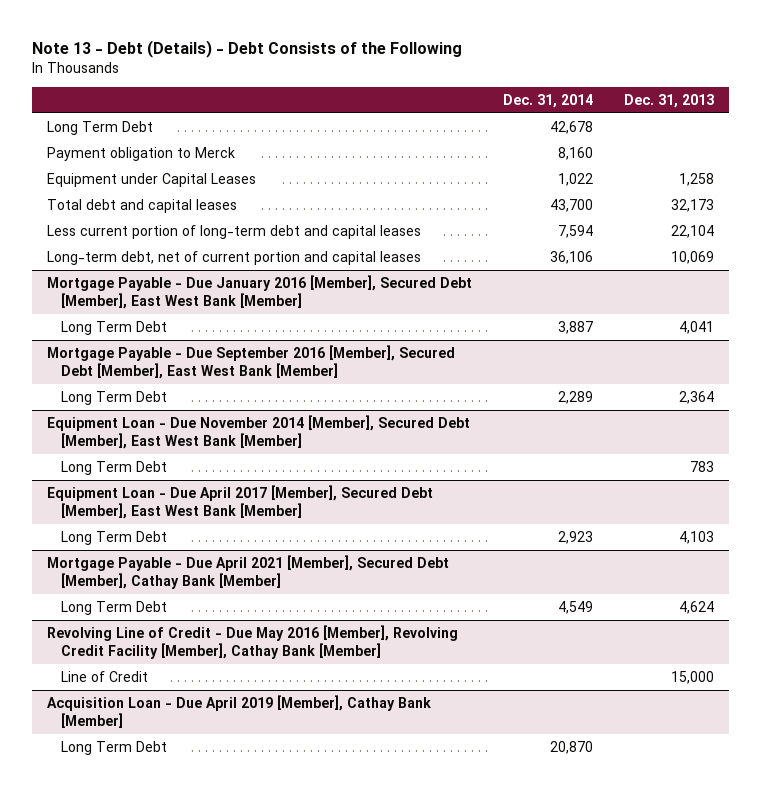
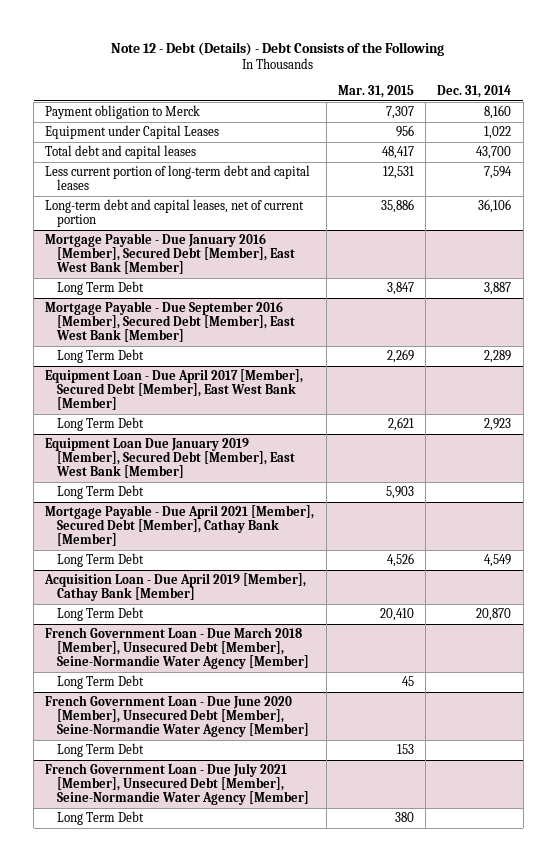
[31,39,462,58] Note 13 - Debt (Details) - Debt Consists of the Following -> [111,41,445,56] Note 12 - Debt (Details) - Debt Consists of the Following
[623,93,714,108] Dec. 31, 2013 -> none
none -> [337,85,414,99] Mar. 31, 2015
[47,121,154,136] Long Term Debt -> none
[47,251,422,266] Long-term debt, net of current portion and capital leases -> [45,198,305,228] Long-term debt and capital leases, net of current portion
[47,415,471,449] Equipment Loan - Due November 2014 [Member], Secured Debt [Member], East West Bank [Member] -> none
[61,461,168,476] Long Term Debt -> none
none -> [45,437,296,479] Equipment Loan Due January 2019 [Member], Secured Debt [Member], East West Bank [Member]
none -> [57,484,145,499] Long Term Debt
[47,625,459,659] Revolving Line of Credit - Due May 2016 [Member], Revolving Credit Facility [Member], Cathay Bank [Member] -> none
[61,671,149,683] Line of Credit -> none
none -> [45,626,310,670] French Government Loan - Due March 2018 [Member], Unsecured Debt [Member], Seine-Normandie Water Agency [Member]
none -> [57,674,145,689] Long Term Debt
none -> [45,694,310,738] French Government Loan - Due June 2020 [Member], Unsecured Debt [Member], Seine-Normandie Water Agency [Member]
none -> [57,742,145,757] Long Term Debt
none -> [45,762,310,806] French Government Loan - Due July 2021 [Member], Unsecured Debt [Member], Seine-Normandie Water Agency [Member]
none -> [57,810,145,825] Long Term Debt

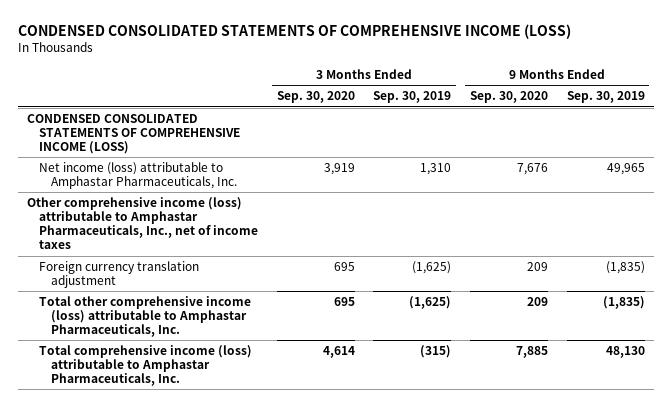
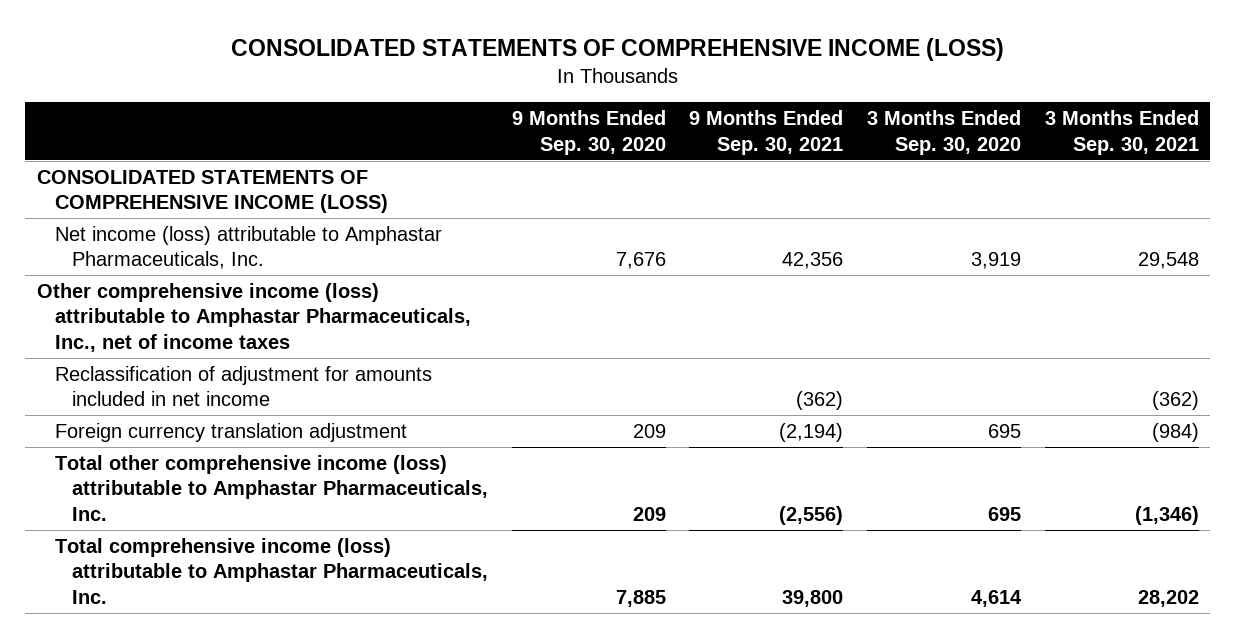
[17,24,571,40] CONDENSED CONSOLIDATED STATEMENTS OF COMPREHENSIVE INCOME (LOSS) -> [230,37,1004,61] CONSOLIDATED STATEMENTS OF COMPREHENSIVE INCOME (LOSS)
[373,91,452,104] Sep. 30, 2019 -> none
[566,91,645,104] Sep. 30, 2019 -> none
none -> [689,110,844,155] 9 Months Ended Sep. 30, 2021
none -> [1044,110,1199,155] 3 Months Ended Sep. 30, 2021
[26,113,240,155] CONDENSED CONSOLIDATED STATEMENTS OF COMPREHENSIVE INCOME (LOSS) -> [36,169,388,214] CONSOLIDATED STATEMENTS OF COMPREHENSIVE INCOME (LOSS)
none -> [54,365,432,407] Reclassification of adjustment for amounts included in net income

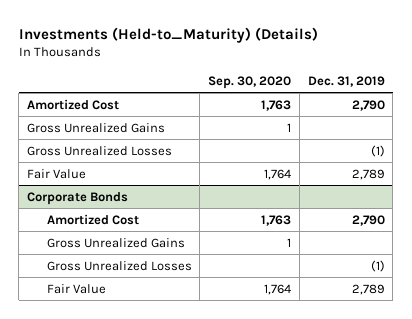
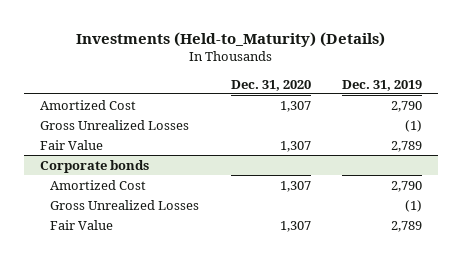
[208,75,292,89] Sep. 30, 2020 -> none
none -> [230,79,311,91] Dec. 31, 2020
[27,122,166,133] Gross Unrealized Gains -> none
[27,191,129,205] Corporate Bonds -> [39,159,149,173] Corporate bonds
[46,237,185,248] Gross Unrealized Gains -> none

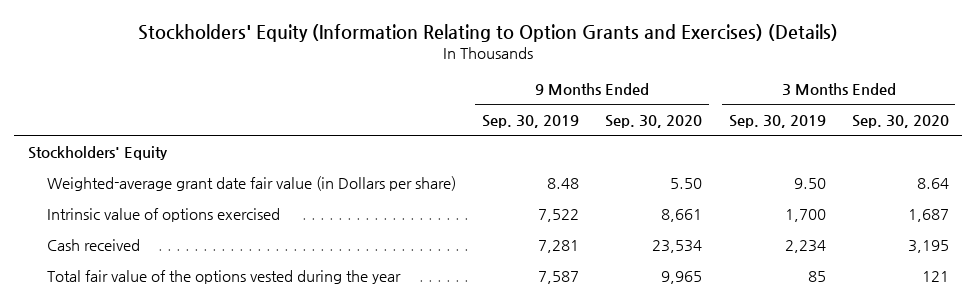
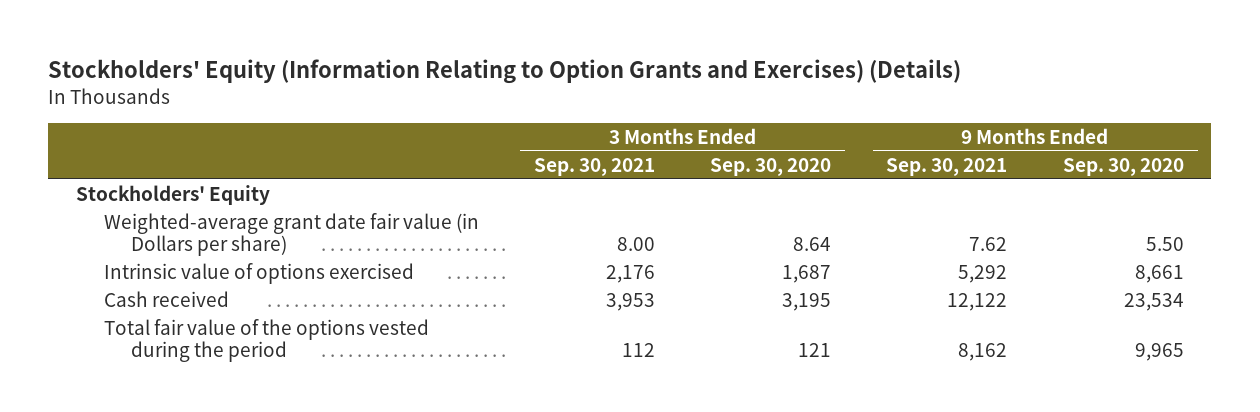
[481,114,579,128] Sep. 30, 2019 -> none
[728,114,826,128] Sep. 30, 2019 -> none
none -> [533,157,655,176] Sep. 30, 2021
none -> [886,157,1008,176] Sep. 30, 2021
[46,269,401,284] Total fair value of the options vested during the year -> [103,318,429,363] Total fair value of the options vested during the period

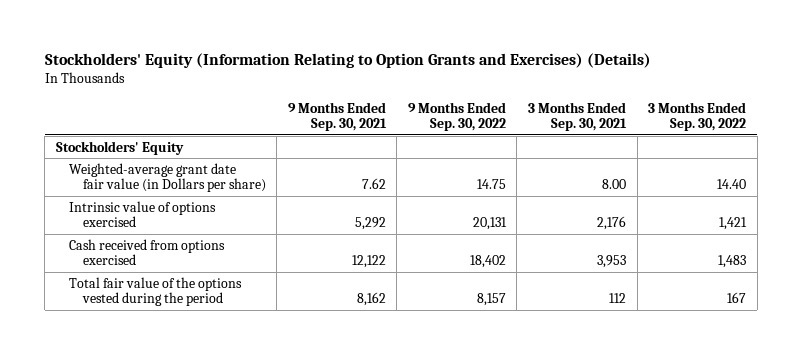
[710,157,832,176] Sep. 30, 2020 -> none
[1062,157,1184,176] Sep. 30, 2020 -> none
none -> [407,101,506,131] 9 Months Ended Sep. 30, 2022
none -> [648,101,747,131] 3 Months Ended Sep. 30, 2022
[103,290,229,307] Cash received -> [69,238,226,266] Cash received from options exercised

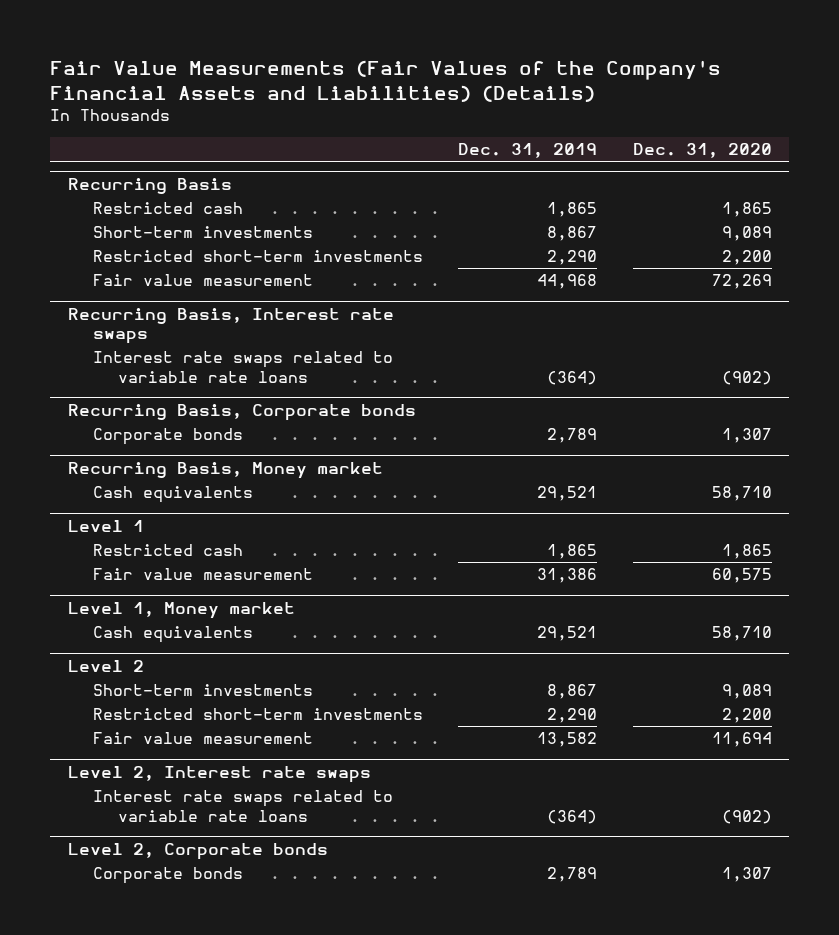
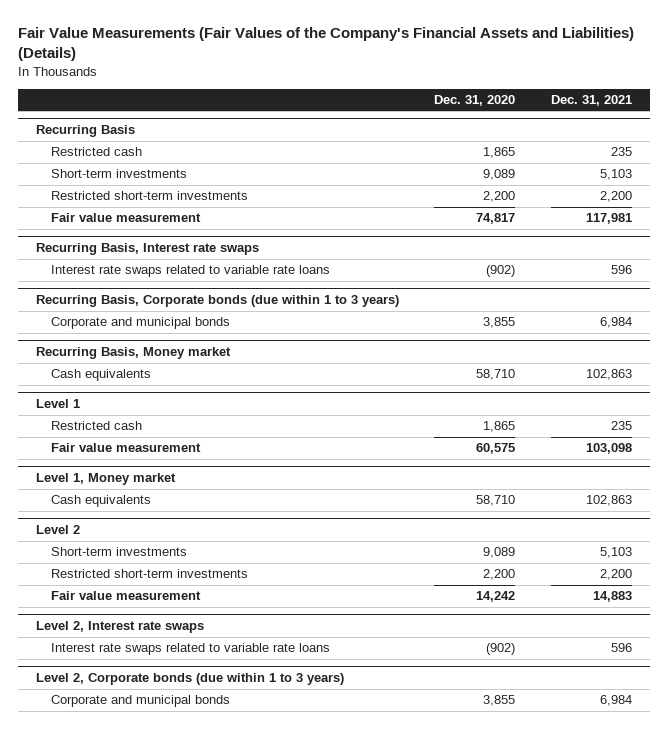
[458,143,598,159] Dec. 31, 2019 -> none
none -> [551,95,633,107] Dec. 31, 2021
[711,273,772,289] 72,269 -> [476,213,516,225] 74,817
[67,403,416,421] Recurring Basis, Corporate bonds -> none
none -> [35,295,399,308] Recurring Basis, Corporate bonds (due within 1 to 3 years)
[92,427,243,445] Corporate bonds -> [51,317,231,330] Corporate and municipal bonds
[721,427,772,443] 1,307 -> [483,317,516,329] 3,855
[711,731,772,747] 11,694 -> [476,591,516,603] 14,242
[67,842,328,860] Level 2, Corporate bonds -> none
none -> [35,673,344,686] Level 2, Corporate bonds (due within 1 to 3 years)
[92,866,243,884] Corporate bonds -> [51,695,231,708] Corporate and municipal bonds
[721,866,772,882] 1,307 -> [483,695,516,707] 3,855

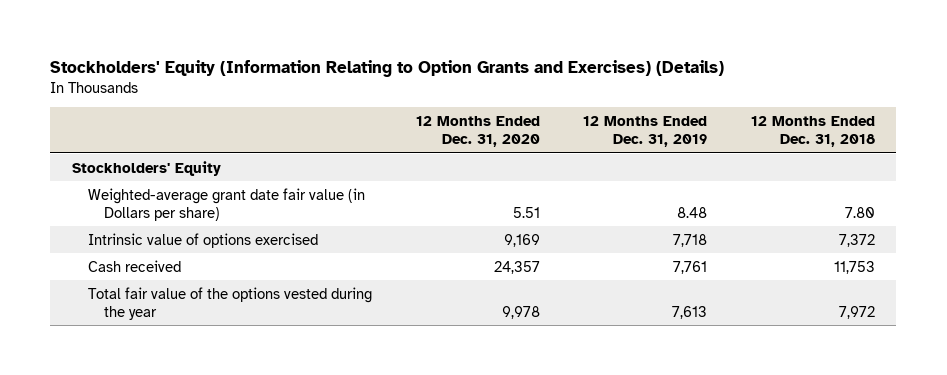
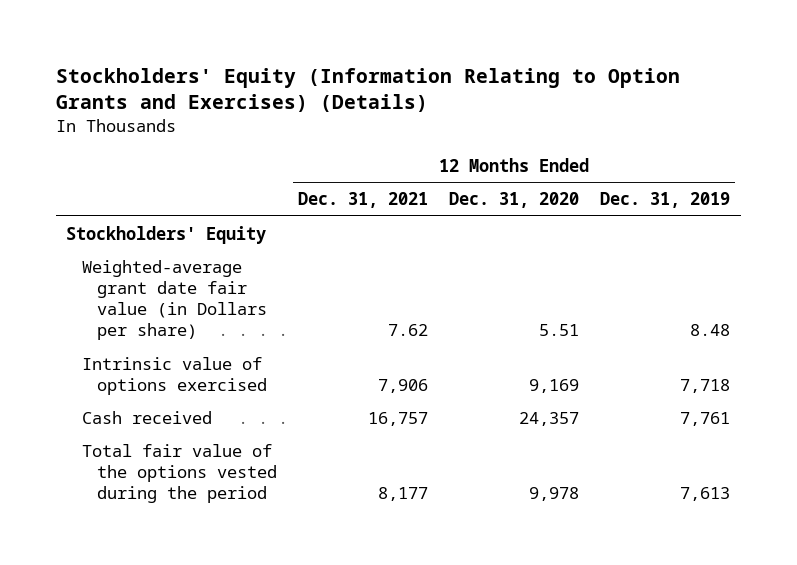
[750,115,875,148] 12 Months Ended Dec. 31, 2018 -> none
none -> [298,192,429,209] Dec. 31, 2021
[87,286,372,320] Total fair value of the options vested during the year -> [81,443,278,504] Total fair value of the options vested during the period

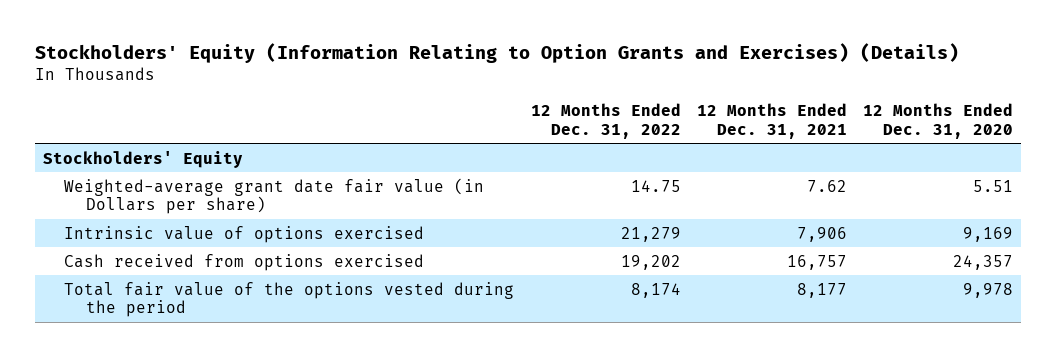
[600,192,731,209] Dec. 31, 2019 -> none
none -> [530,102,681,139] 12 Months Ended Dec. 31, 2022
[81,410,212,424] Cash received -> [64,253,425,271] Cash received from options exercised

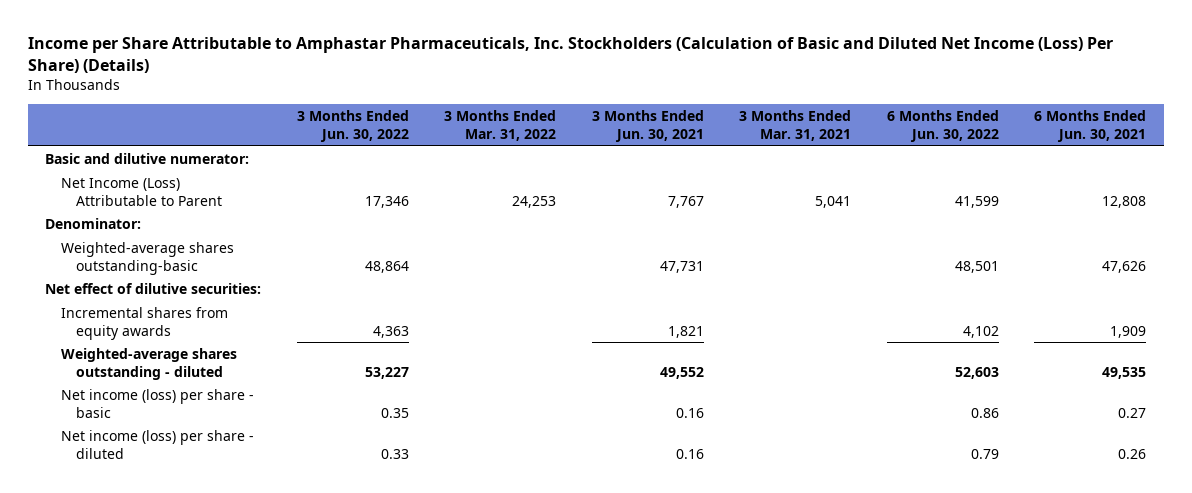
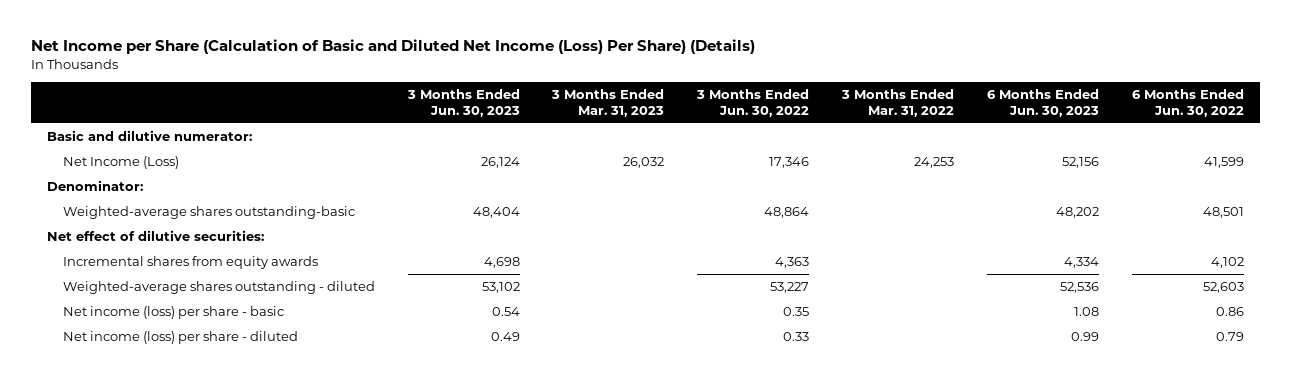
[27,37,1113,74] Income per Share Attributable to Amphastar Pharmaceuticals, Inc. Stockholders (Calculation of Basic and Diluted Net Income (Loss) Per Share) (Details) -> [30,38,755,54] Net Income per Share (Calculation of Basic and Diluted Net Income (Loss) Per Share) (Details)
[591,110,704,142] 3 Months Ended Jun. 30, 2021 -> none
[739,110,852,141] 3 Months Ended Mar. 31, 2021 -> none
[1034,110,1147,142] 6 Months Ended Jun. 30, 2021 -> none
none -> [406,88,520,118] 3 Months Ended Jun. 30, 2023
none -> [551,88,665,118] 3 Months Ended Mar. 31, 2023
none -> [986,88,1099,118] 6 Months Ended Jun. 30, 2023
[60,177,222,206] Net Income (Loss) Attributable to Parent -> [62,156,179,170] Net Income (Loss)

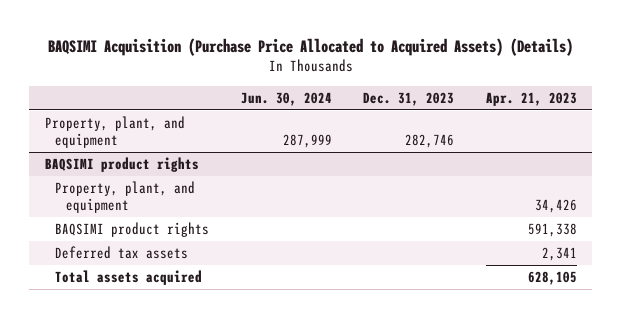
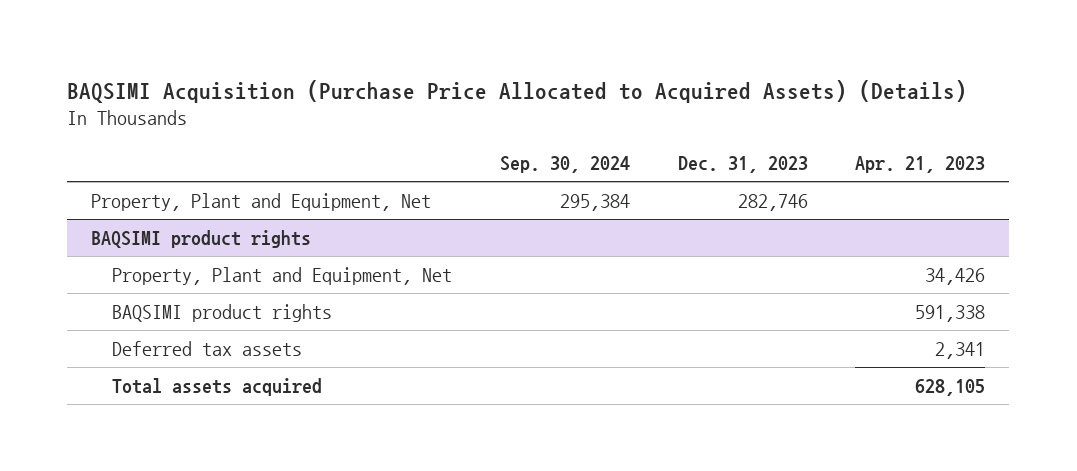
[240,91,332,106] Jun. 30, 2024 -> none
none -> [499,156,630,174] Sep. 30, 2024
[44,116,185,148] Property, plant, and equipment -> [91,192,432,211] Property, Plant and Equipment, Net
[55,181,196,213] Property, plant, and equipment -> [111,266,452,285] Property, Plant and Equipment, Net

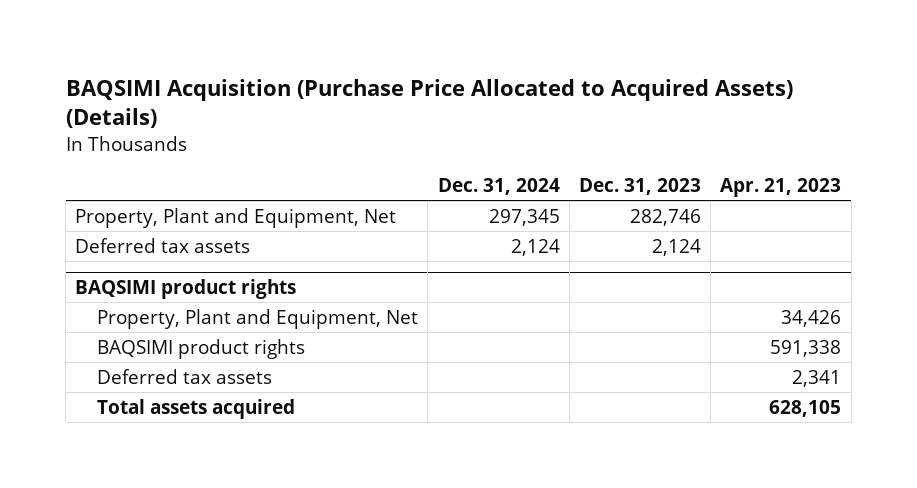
[499,156,630,174] Sep. 30, 2024 -> none
none -> [437,178,560,196] Dec. 31, 2024
none -> [75,237,251,253] Deferred tax assets

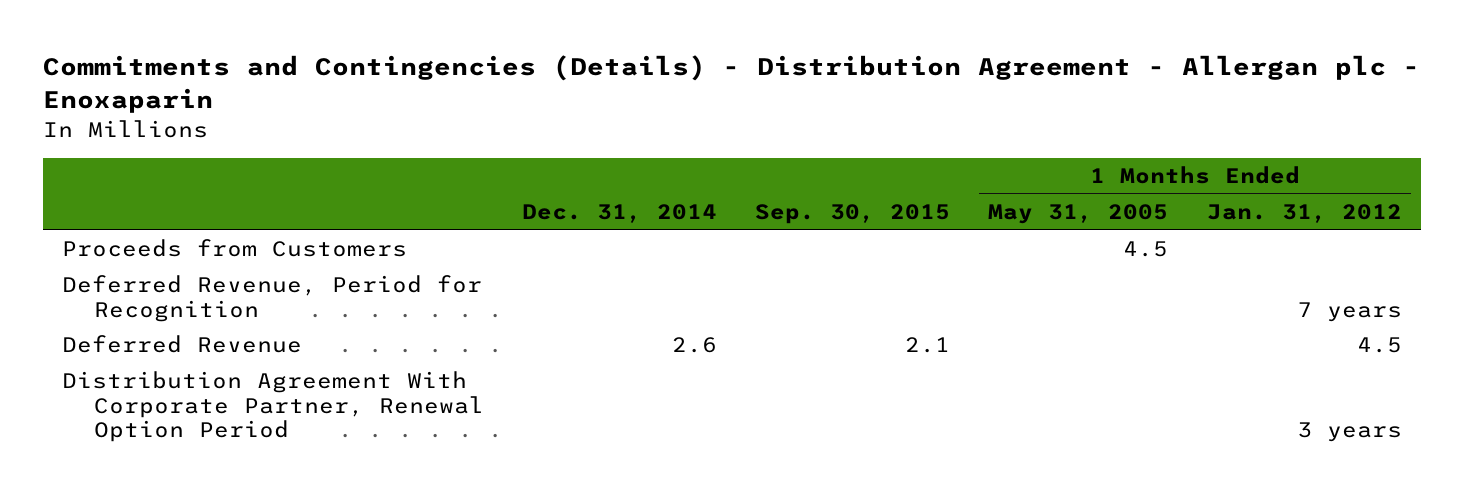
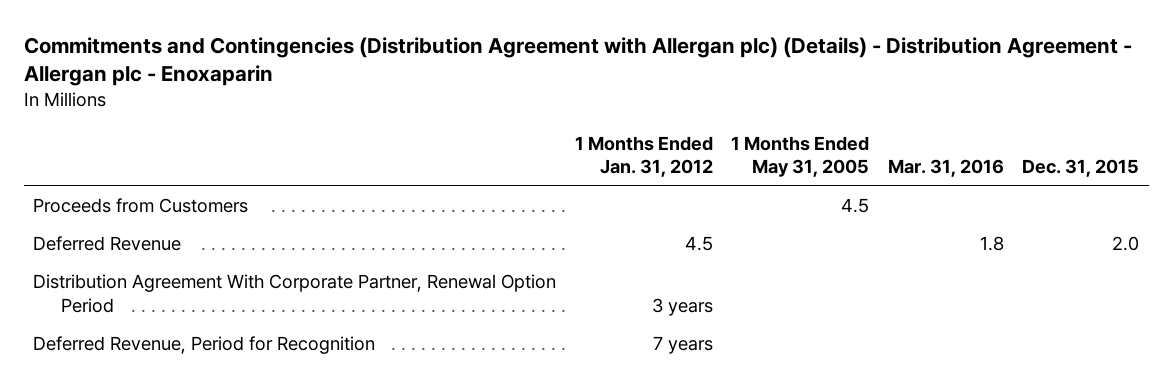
[42,55,1420,114] Commitments and Contingencies (Details) - Distribution Agreement - Allergan plc - Enoxaparin -> [24,36,1133,87] Commitments and Contingencies (Distribution Agreement with Allergan plc) (Details) - Distribution Agreement - Allergan plc - Enoxaparin
[521,204,717,224] Dec. 31, 2014 -> none
[755,204,951,225] Sep. 30, 2015 -> none
none -> [887,159,1004,178] Mar. 31, 2016
none -> [1022,159,1140,178] Dec. 31, 2015
[61,275,482,322] Deferred Revenue, Period for Recognition -> [33,336,376,355] Deferred Revenue, Period for Recognition

